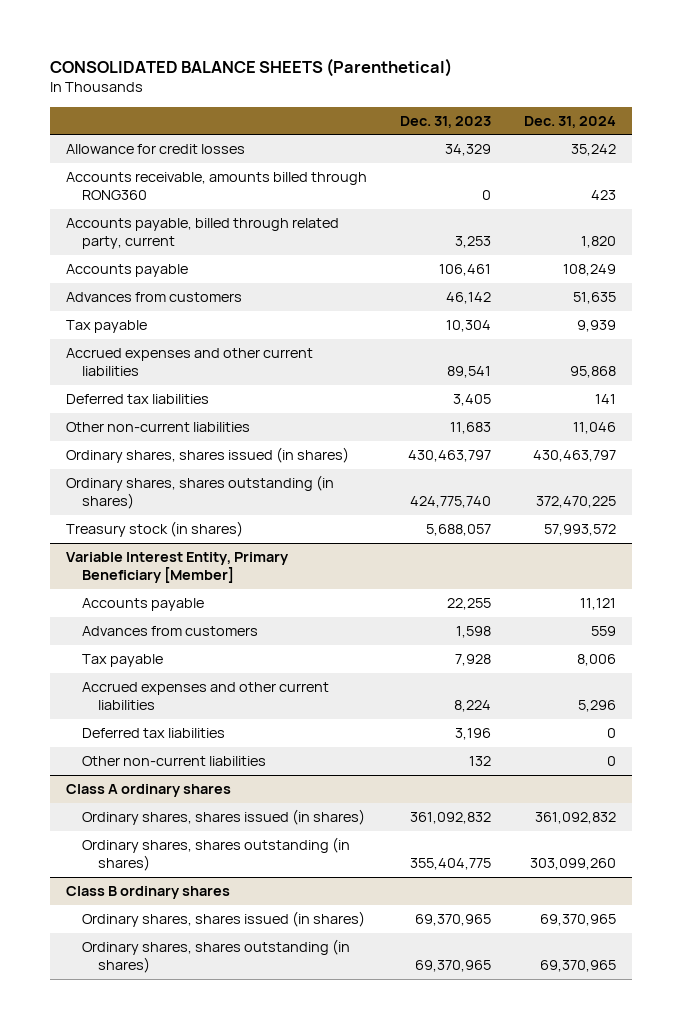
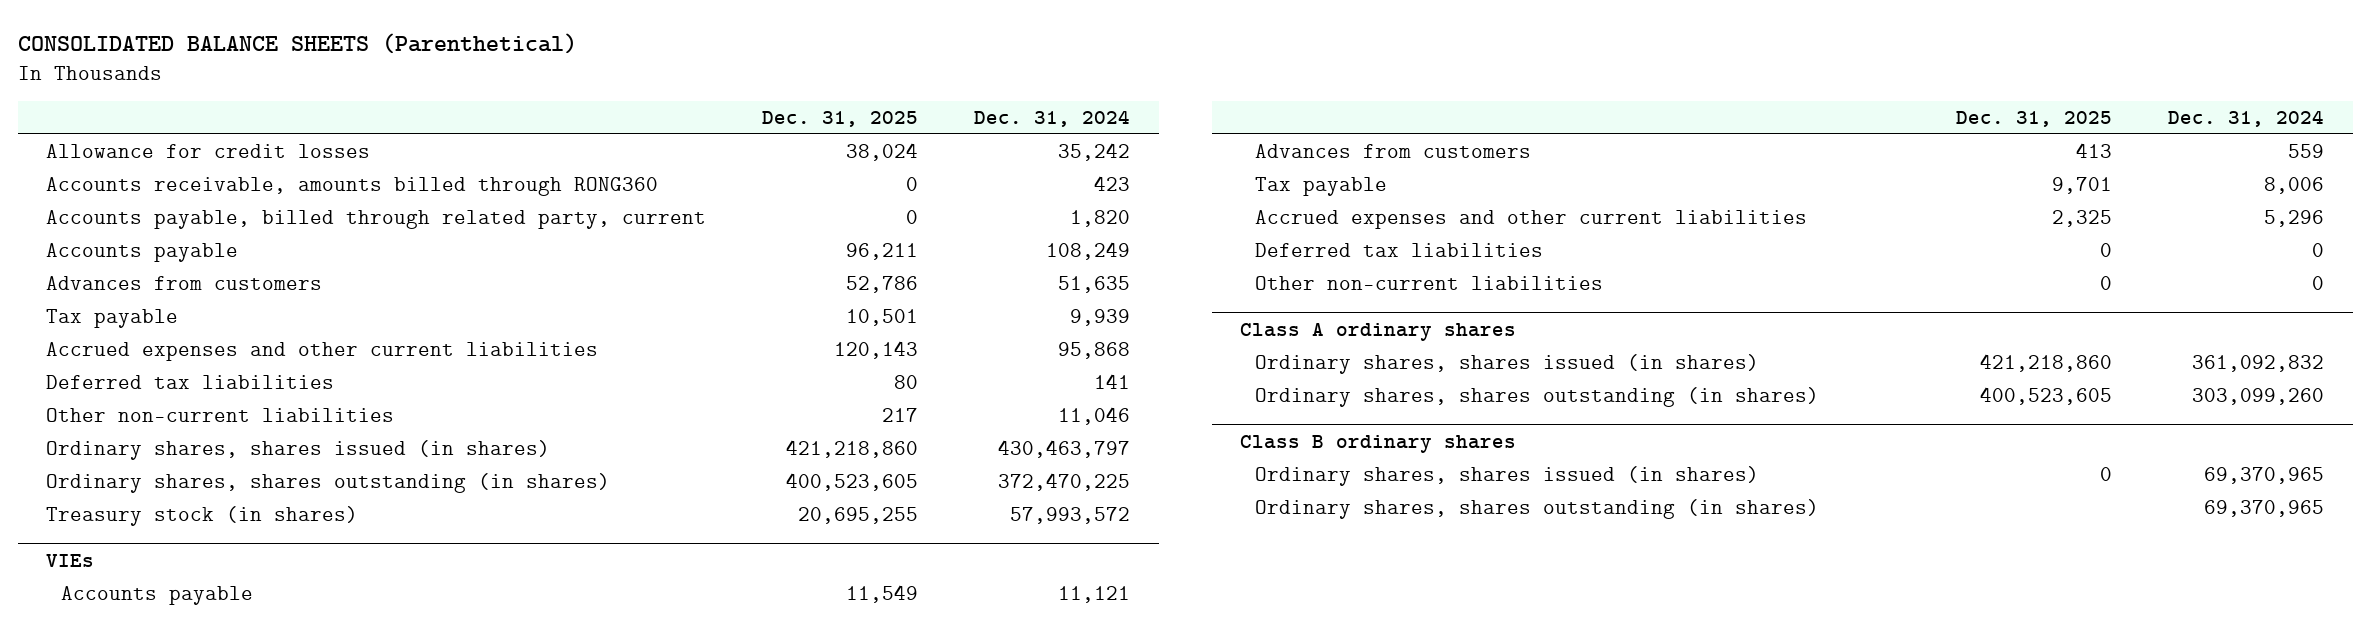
[400,115,492,128] Dec. 31, 2023 -> none
none -> [762,111,919,128] Dec. 31, 2025
[66,552,290,584] Variable Interest Entity, Primary Beneficiary [Member] -> [46,553,95,567] VIEs

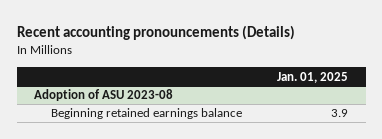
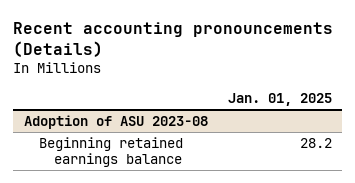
[331,109,349,118] 3.9 -> [299,138,332,149] 28.2

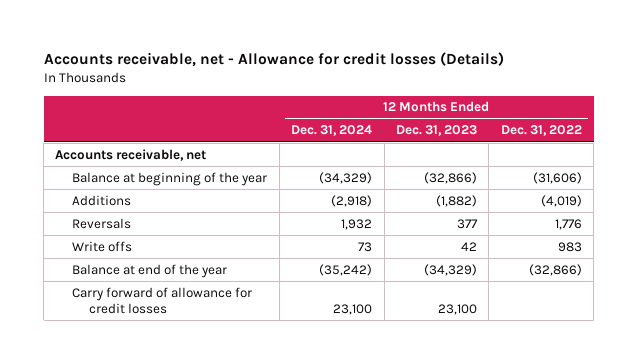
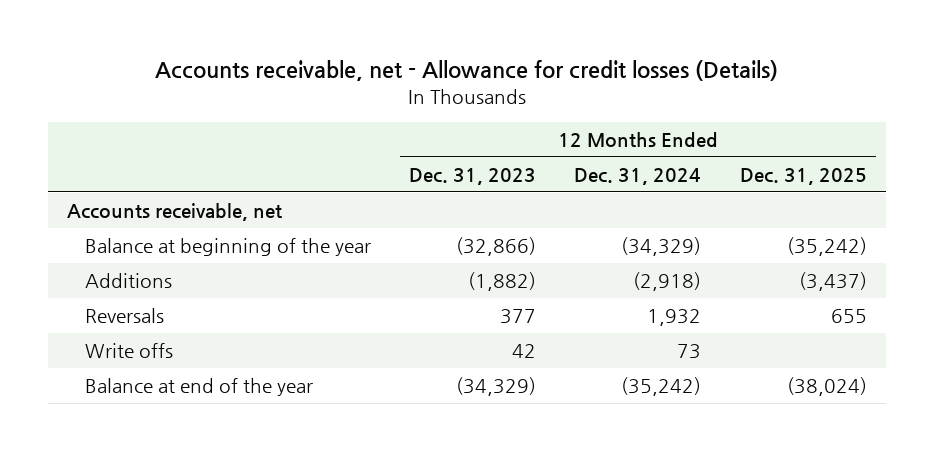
[500,125,582,137] Dec. 31, 2022 -> none
none -> [739,168,867,186] Dec. 31, 2025
[72,286,253,315] Carry forward of allowance for credit losses -> none

